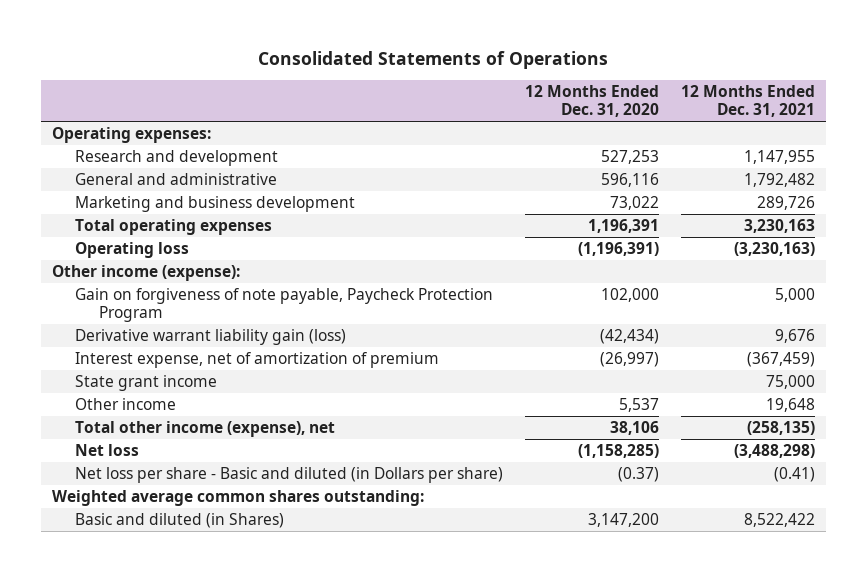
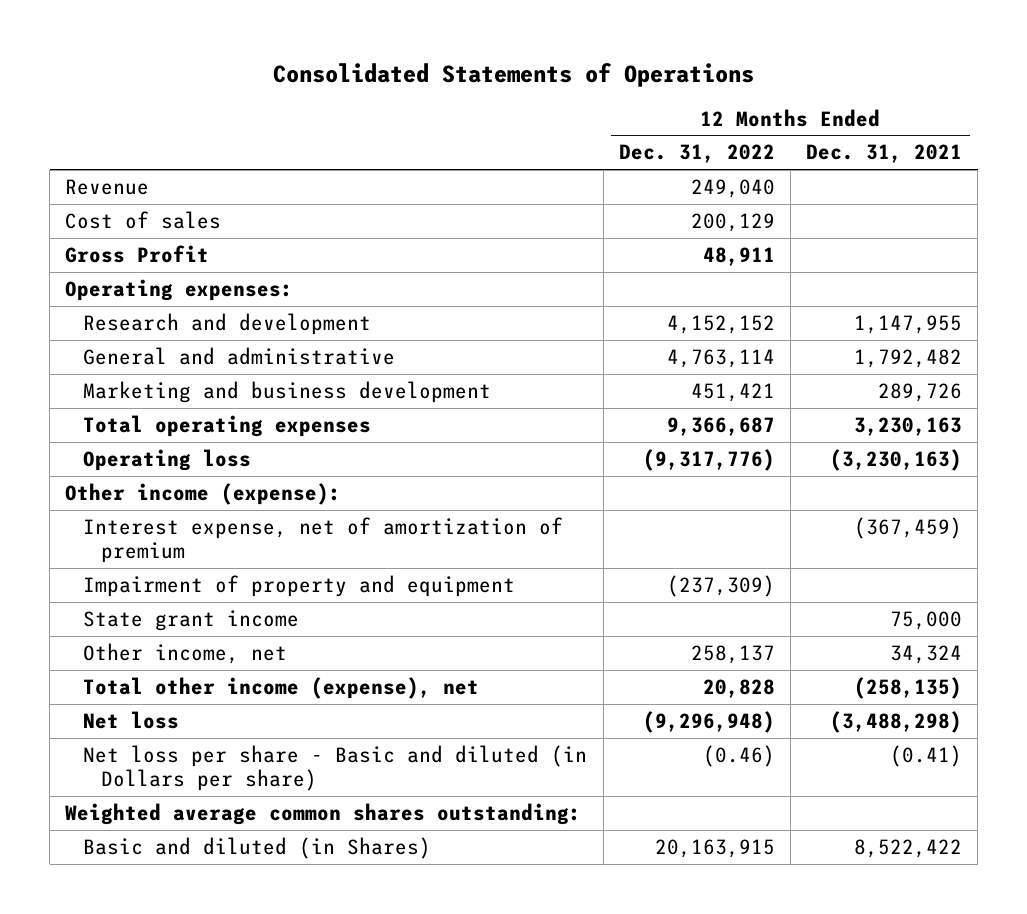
[525,85,660,118] 12 Months Ended Dec. 31, 2020 -> none
none -> [618,144,775,164] Dec. 31, 2022
none -> [65,178,150,195] Revenue
none -> [65,210,222,229] Cost of sales
none -> [65,244,210,263] Gross Profit
[75,288,494,323] Gain on forgiveness of note payable, Paycheck Protection Program -> none
[75,329,347,346] Derivative warrant liability gain (loss) -> none
none -> [83,574,516,597] Impairment of property and equipment
[75,398,177,411] Other income -> [83,642,288,664] Other income, net
[765,398,815,413] 19,648 -> [889,644,962,664] 34,324

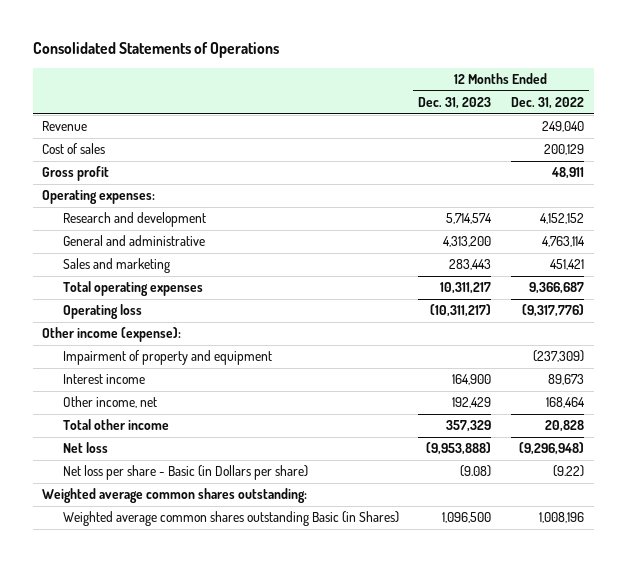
[805,144,962,164] Dec. 31, 2021 -> none
none -> [418,97,492,110] Dec. 31, 2023
[65,244,210,263] Gross Profit -> [42,166,110,182] Gross profit
[83,380,492,403] Marketing and business development -> [62,258,170,274] Sales and marketing
[83,516,564,564] Interest expense, net of amortization of premium -> none
[83,609,300,631] State grant income -> none
none -> [62,374,145,385] Interest income
[690,644,775,664] 258,137 -> [545,397,585,409] 168,464
[83,676,480,699] Total other income (expense), net -> [62,419,169,431] Total other income
[83,744,588,792] Net loss per share - Basic and diluted (in Dollars per share) -> [62,465,308,481] Net loss per share - Basic (in Dollars per share)
[702,744,775,767] (0.46) -> [552,465,584,478] (9.22)
[83,836,432,859] Basic and diluted (in Shares) -> [62,511,399,527] Weighted average common shares outstanding Basic (in Shares)
[654,838,775,858] 20,163,915 -> [538,512,584,524] 1,008,196

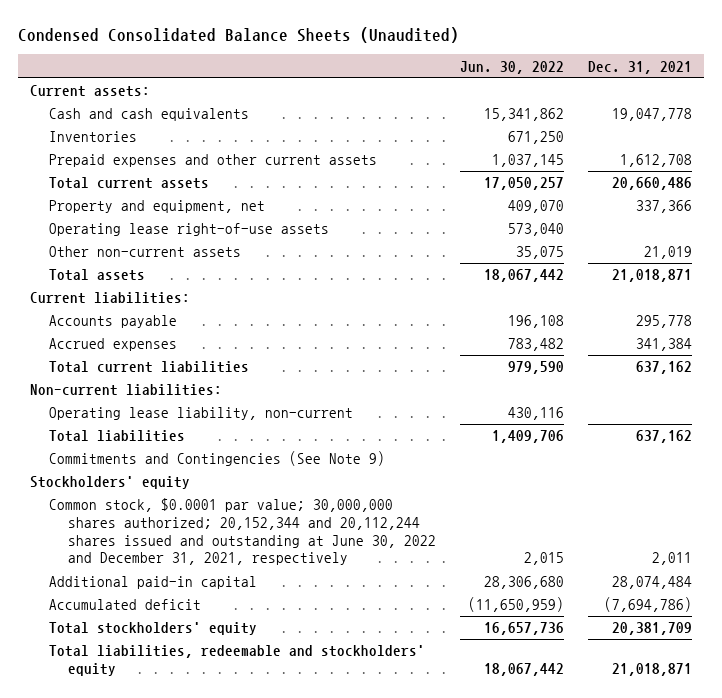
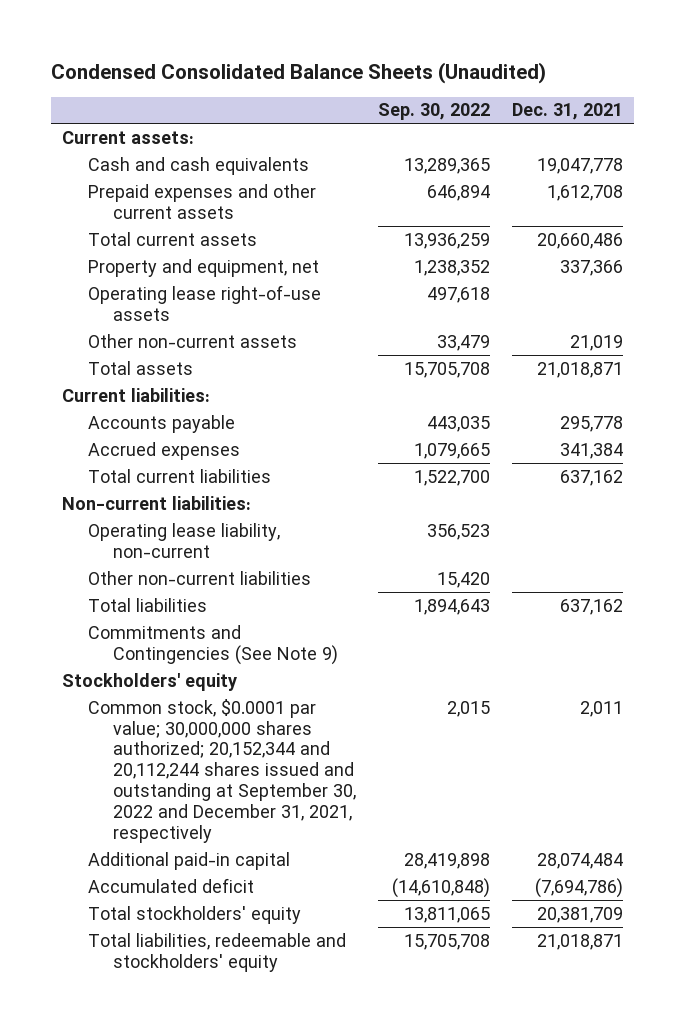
[460,60,565,74] Jun. 30, 2022 -> none
none -> [378,103,491,121] Sep. 30, 2022
[49,131,138,143] Inventories -> none
none -> [87,570,311,585] Other non-current liabilities
[49,498,437,566] Common stock, $0.0001 par value; 30,000,000 shares authorized; 20,152,344 and 20,112,244 shares issued and outstanding at June 30, 2022 and December 31, 2021, respectively -> [87,698,357,843] Common stock, $0.0001 par value; 30,000,000 shares authorized; 20,152,344 and 20,112,244 shares issued and outstanding at September 30, 2022 and December 31, 2021, respectively

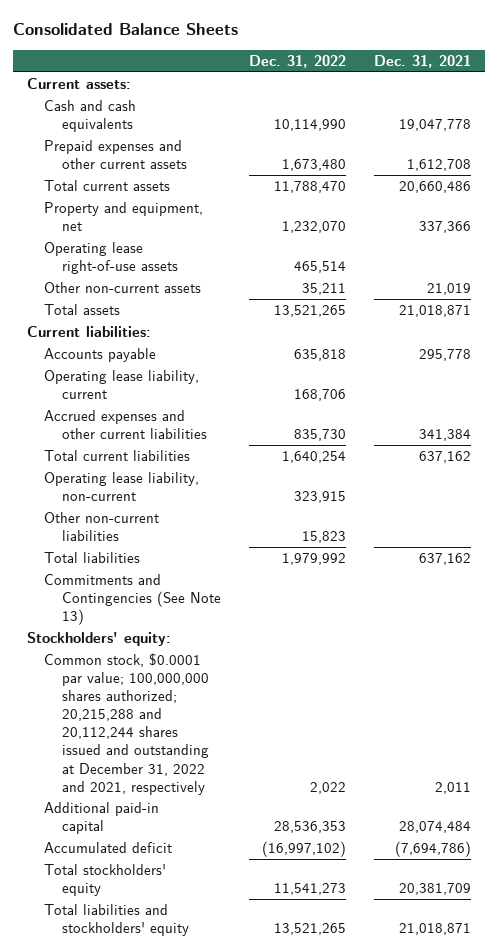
[50,61,546,84] Condensed Consolidated Balance Sheets (Unaudited) -> [12,23,238,36] Consolidated Balance Sheets
[378,103,491,121] Sep. 30, 2022 -> none
none -> [248,54,346,68] Dec. 31, 2022
none -> [44,369,200,400] Operating lease liability, current
[87,441,240,460] Accrued expenses -> [44,409,207,440] Accrued expenses and other current liabilities
[61,495,251,510] Non-current liabilities: -> none
[87,624,339,665] Commitments and Contingencies (See Note 9) -> [44,573,221,626] Commitments and Contingencies (See Note 13)
[61,672,237,691] Stockholders' equity -> [26,631,171,646] Stockholders' equity:
[87,698,357,843] Common stock, $0.0001 par value; 30,000,000 shares authorized; 20,152,344 and 20,112,244 shares issued and outstanding at September 30, 2022 and December 31, 2021, respectively -> [44,652,209,795] Common stock, $0.0001 par value; 100,000,000 shares authorized; 20,215,288 and 20,112,244 shares issued and outstanding at December 31, 2022 and 2021, respectively
[87,932,346,972] Total liabilities, redeemable and stockholders' equity -> [44,903,189,937] Total liabilities and stockholders' equity

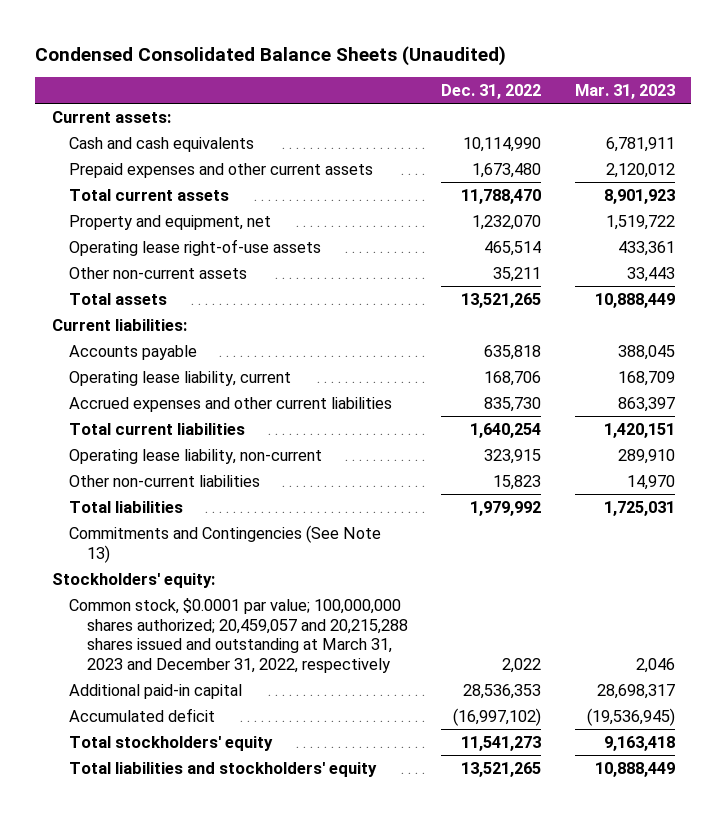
[12,23,238,36] Consolidated Balance Sheets -> [35,45,507,66] Condensed Consolidated Balance Sheets (Unaudited)
[373,54,471,68] Dec. 31, 2021 -> none
none -> [574,84,675,100] Mar. 31, 2023
[44,652,209,795] Common stock, $0.0001 par value; 100,000,000 shares authorized; 20,215,288 and 20,112,244 shares issued and outstanding at December 31, 2022 and 2021, respectively -> [69,597,408,674] Common stock, $0.0001 par value; 100,000,000 shares authorized; 20,459,057 and 20,215,288 shares issued and outstanding at March 31, 2023 and December 31, 2022, respectively

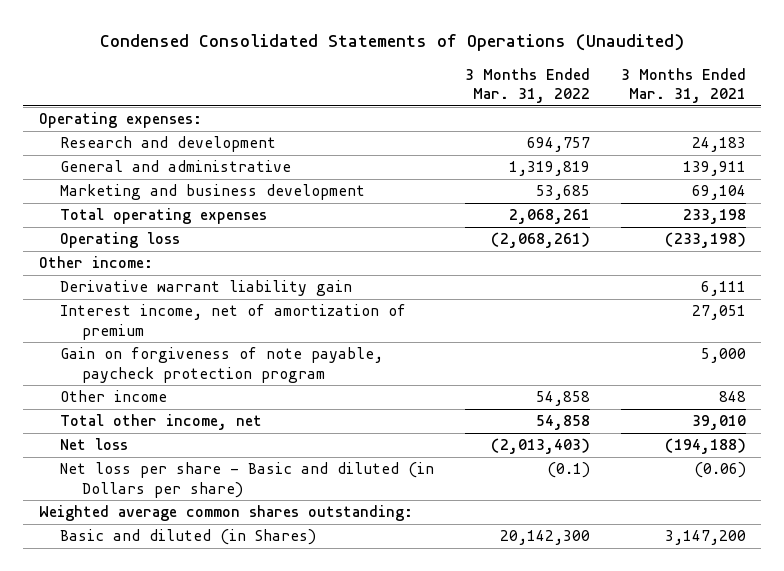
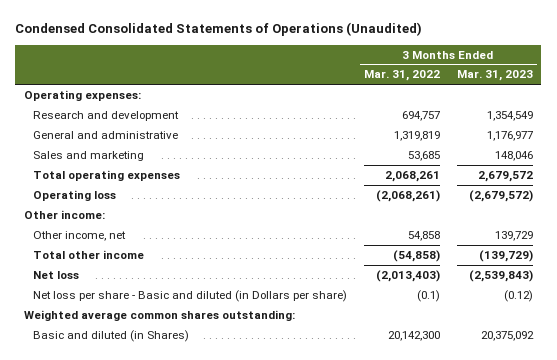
[620,67,746,104] 3 Months Ended Mar. 31, 2021 -> none
none -> [456,70,533,82] Mar. 31, 2023
[60,184,366,201] Marketing and business development -> [33,150,145,161] Sales and marketing
[60,280,353,297] Derivative warrant liability gain -> none
[60,304,407,340] Interest income, net of amortization of premium -> none
[60,347,384,383] Gain on forgiveness of note payable, paycheck protection program -> none
[60,390,168,403] Other income -> [33,230,127,241] Other income, net
[60,414,263,431] Total other income, net -> [33,249,145,259] Total other income
[536,415,591,431] 54,858 -> [392,249,440,262] (54,858)

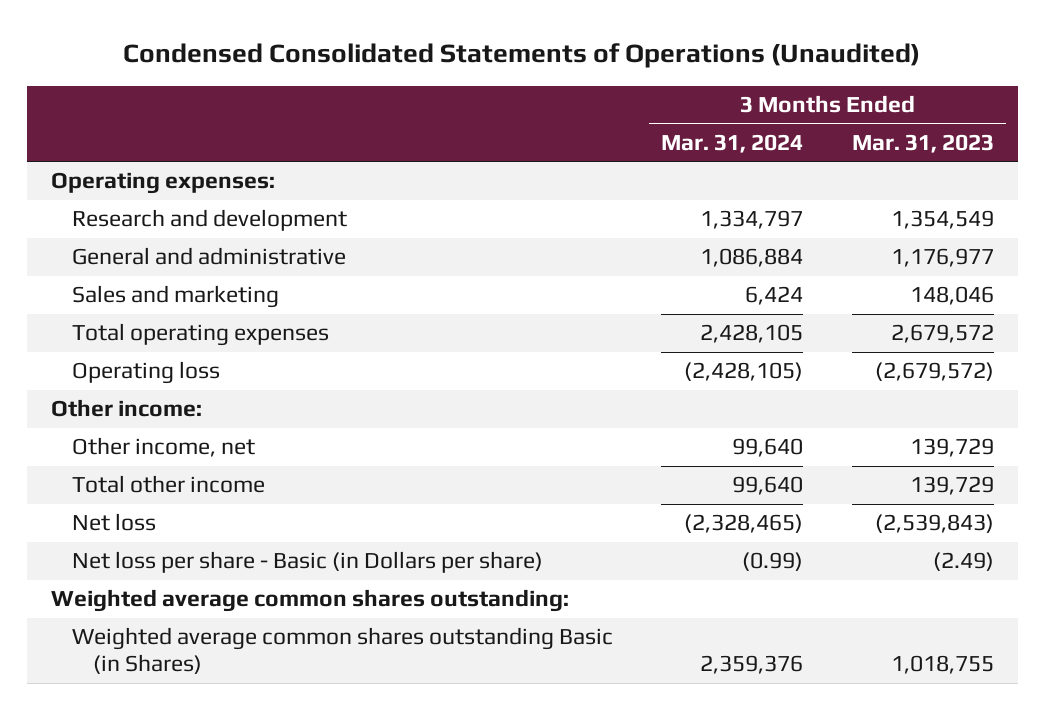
[363,70,440,82] Mar. 31, 2022 -> none
none -> [661,133,804,153] Mar. 31, 2024
[478,249,533,262] (139,729) -> [910,476,995,496] 139,729
[33,289,348,302] Net loss per share - Basic and diluted (in Dollars per share) -> [71,551,543,574] Net loss per share - Basic (in Dollars per share)
[503,289,533,302] (0.12) -> [933,552,995,572] (2.49)
[33,329,190,342] Basic and diluted (in Shares) -> [71,627,613,675] Weighted average common shares outstanding Basic (in Shares)
[480,330,534,341] 20,375,092 -> [891,655,995,675] 1,018,755

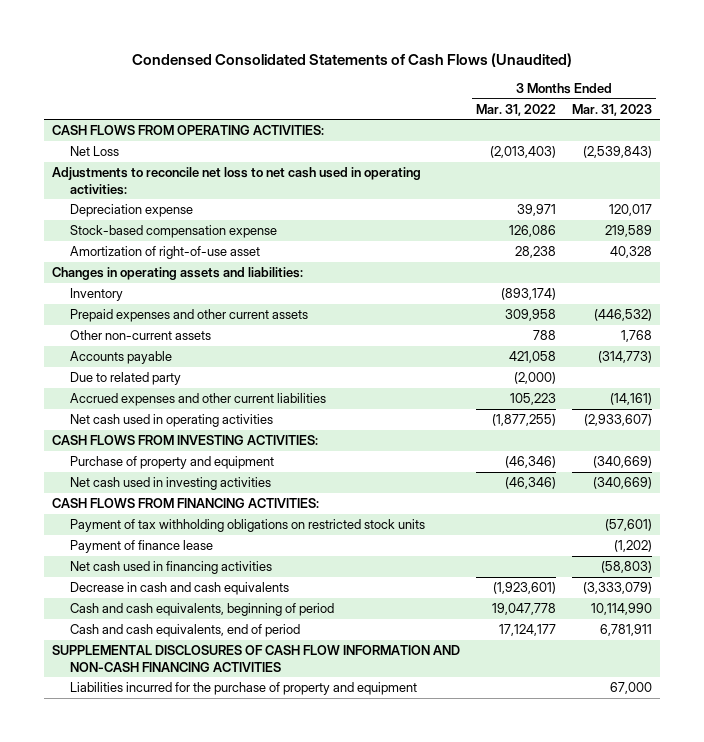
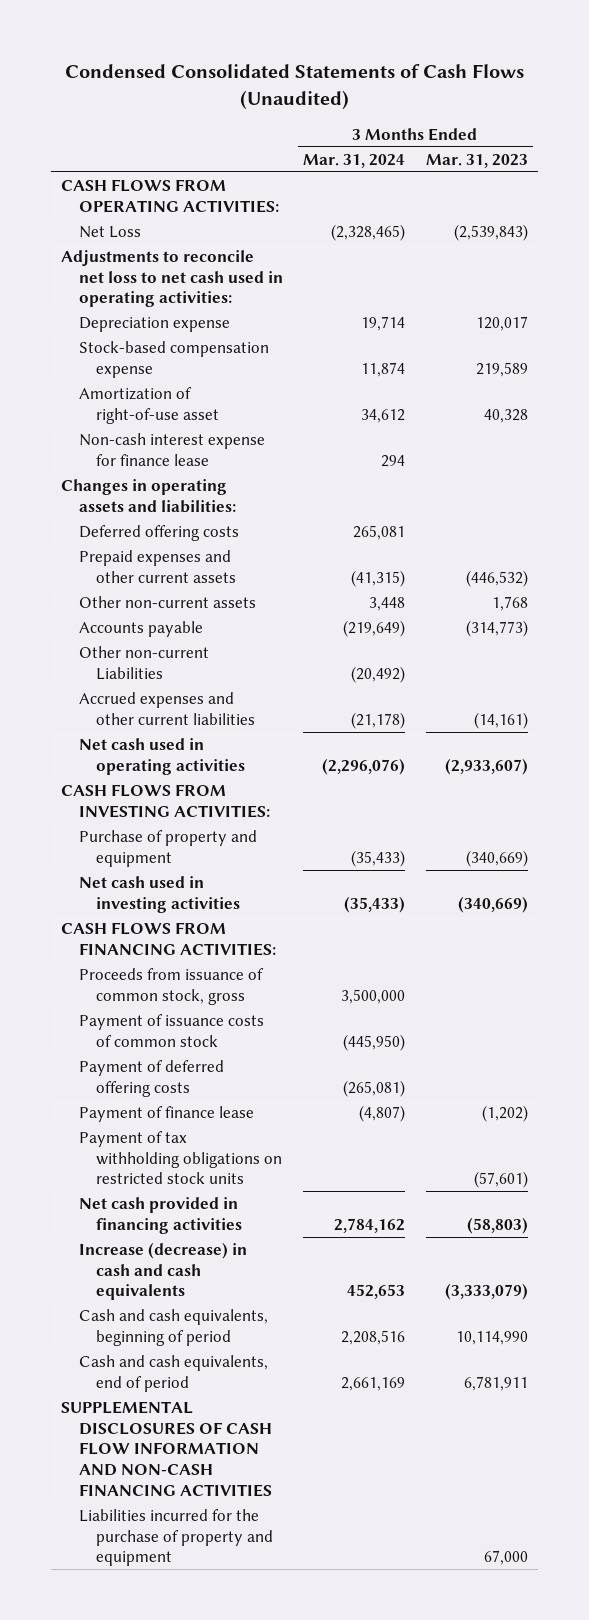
[476,103,557,116] Mar. 31, 2022 -> none
none -> [303,154,406,169] Mar. 31, 2024
none -> [78,433,265,466] Non-cash interest expense for finance lease
[70,288,124,302] Inventory -> none
none -> [78,525,239,542] Deferred offering costs
[70,372,182,386] Due to related party -> none
none -> [78,646,209,680] Other non-current Liabilities
none -> [78,968,264,1005] Proceeds from issuance of common stock, gross
none -> [78,1014,264,1047] Payment of issuance costs of common stock
none -> [78,1060,224,1097] Payment of deferred offering costs
[70,519,426,533] Payment of tax withholding obligations on restricted stock units -> [78,1131,282,1185] Payment of tax withholding obligations on restricted stock units
[70,561,273,575] Net cash used in financing activities -> [78,1197,242,1234] Net cash provided in financing activities
[70,582,290,596] Decrease in cash and cash equivalents -> [78,1242,247,1301] Increase (decrease) in cash and cash equivalents

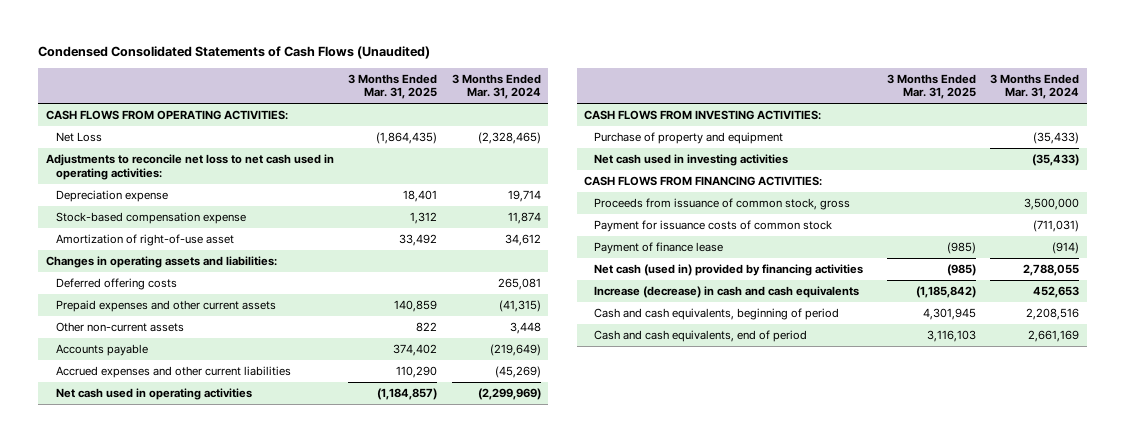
[425,154,528,169] Mar. 31, 2023 -> none
none -> [348,73,438,100] 3 Months Ended Mar. 31, 2025
[78,433,265,466] Non-cash interest expense for finance lease -> none
[78,646,209,680] Other non-current Liabilities -> none
[351,711,406,729] (21,178) -> [494,366,541,379] (45,269)
[322,757,406,775] (2,296,076) -> [477,388,541,401] (2,299,969)
[78,1060,224,1097] Payment of deferred offering costs -> none
[78,1131,282,1185] Payment of tax withholding obligations on restricted stock units -> none
[78,1014,264,1047] Payment of issuance costs of common stock -> [594,220,833,233] Payment for issuance costs of common stock
[343,1033,406,1051] (445,950) -> [1033,220,1080,233] (711,031)
[359,1105,406,1123] (4,807) -> [1052,242,1080,255] (914)
[78,1197,242,1234] Net cash provided in financing activities -> [594,264,864,277] Net cash (used in) provided by financing activities
[334,1217,406,1233] 2,784,162 -> [1023,264,1080,277] 2,788,055
[61,1401,272,1497] SUPPLEMENTAL DISCLOSURES OF CASH FLOW INFORMATION AND NON-CASH FINANCING ACTIVITIES -> none
[78,1509,273,1567] Liabilities incurred for the purchase of property and equipment -> none

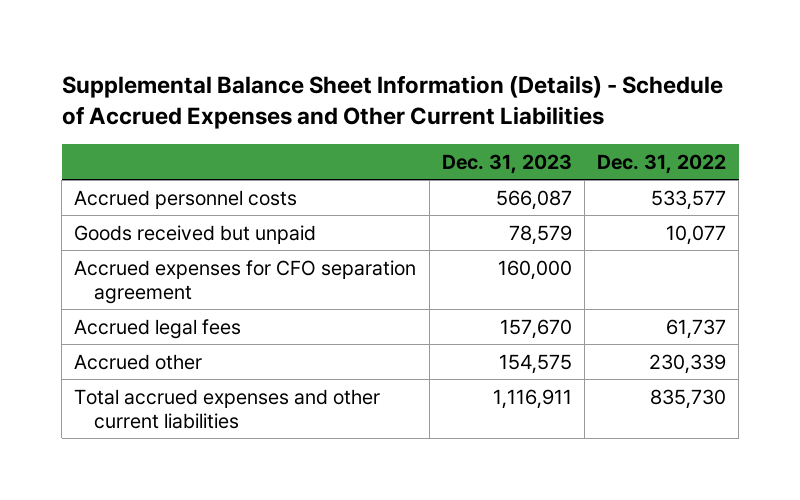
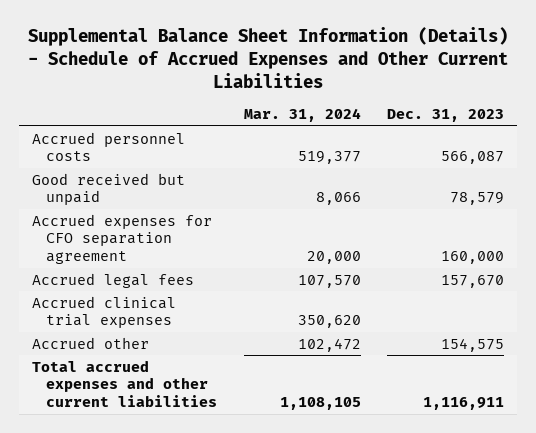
[597,153,727,174] Dec. 31, 2022 -> none
none -> [243,108,361,123] Mar. 31, 2024
[74,224,317,244] Goods received but unpaid -> [31,172,185,206] Good received but unpaid
none -> [31,295,176,329] Accrued clinical trial expenses

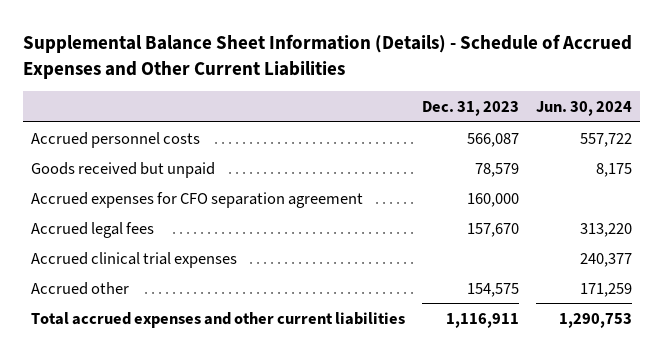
[243,108,361,123] Mar. 31, 2024 -> none
none -> [535,100,632,116] Jun. 30, 2024
[31,172,185,206] Good received but unpaid -> [31,161,216,178] Goods received but unpaid

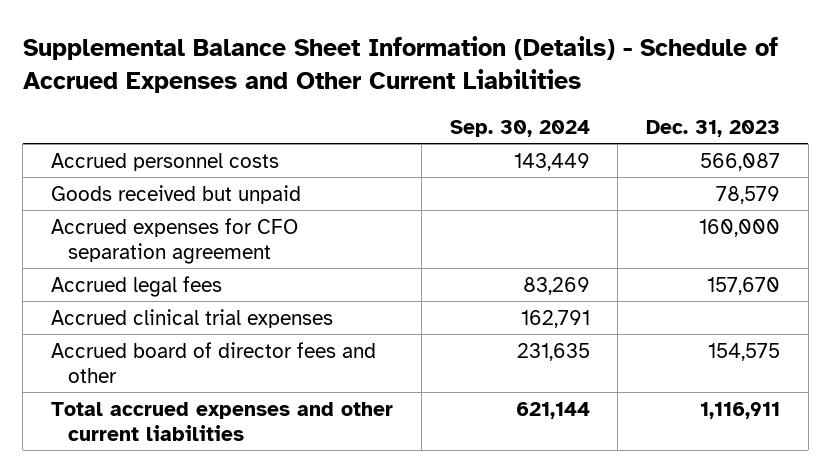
[535,100,632,116] Jun. 30, 2024 -> none
none -> [449,119,590,137] Sep. 30, 2024
[31,281,130,295] Accrued other -> [50,341,376,383] Accrued board of director fees and other

